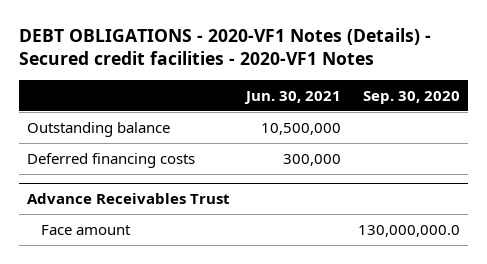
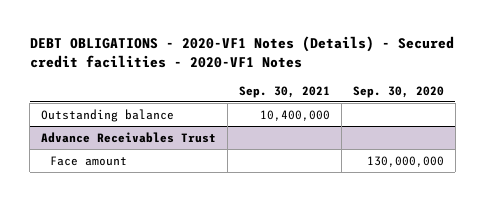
[244,91,342,105] Jun. 30, 2021 -> none
none -> [238,85,330,98] Sep. 30, 2021
[27,152,196,168] Deferred financing costs -> none
[357,224,460,237] 130,000,000.0 -> [366,155,444,167] 130,000,000

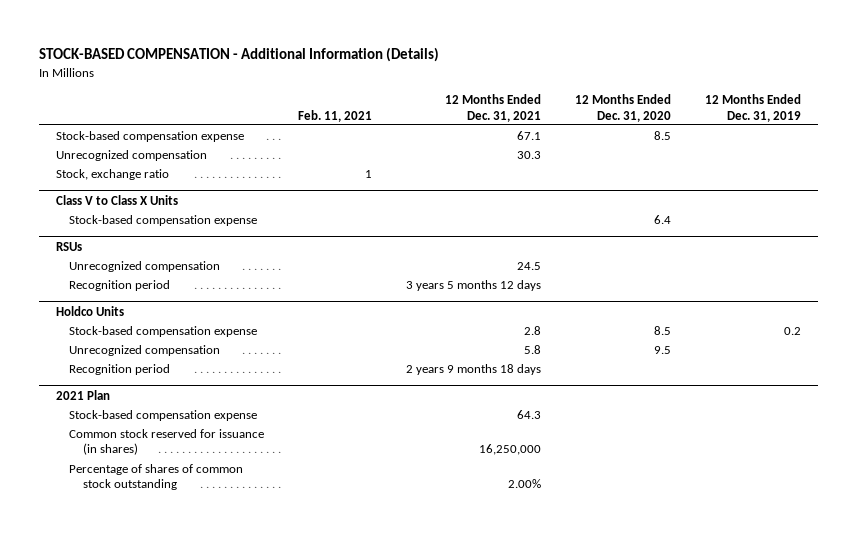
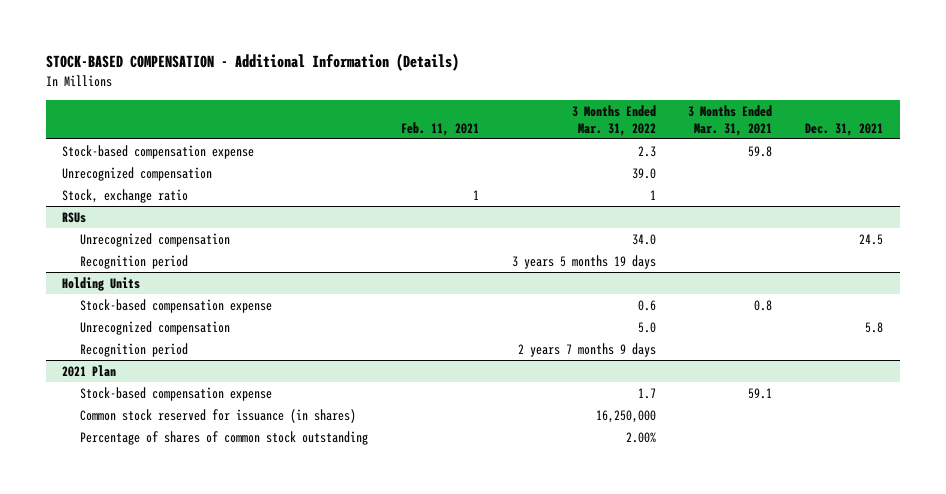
[445,94,542,122] 12 Months Ended Dec. 31, 2021 -> none
[574,94,671,122] 12 Months Ended Dec. 31, 2020 -> none
[704,94,801,122] 12 Months Ended Dec. 31, 2019 -> none
none -> [571,104,656,136] 3 Months Ended Mar. 31, 2022
none -> [688,104,773,136] 3 Months Ended Mar. 31, 2021
none -> [805,122,884,136] Dec. 31, 2021
[56,194,179,205] Class V to Class X Units -> none
[69,214,258,226] Stock-based compensation expense -> none
[56,305,125,316] Holdco Units -> [62,277,141,292] Holding Units

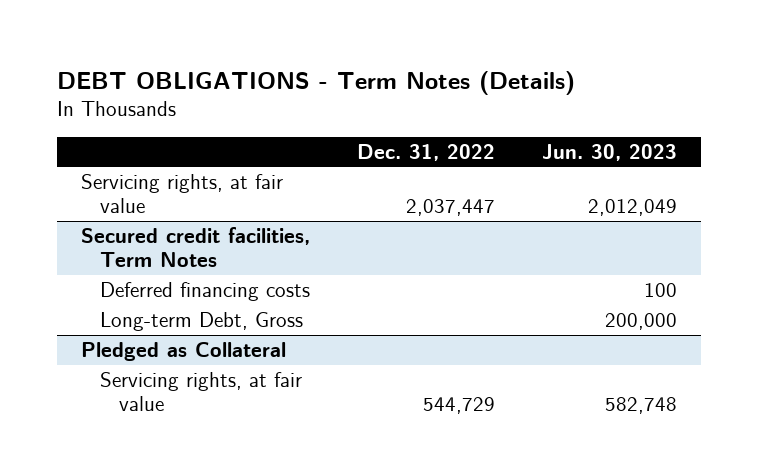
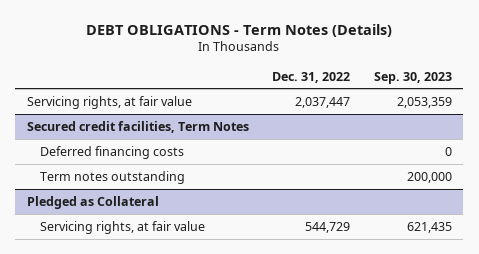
[542,143,678,161] Jun. 30, 2023 -> none
none -> [373,71,452,84] Sep. 30, 2023
[99,311,303,331] Long-term Debt, Gross -> [40,170,186,184] Term notes outstanding

